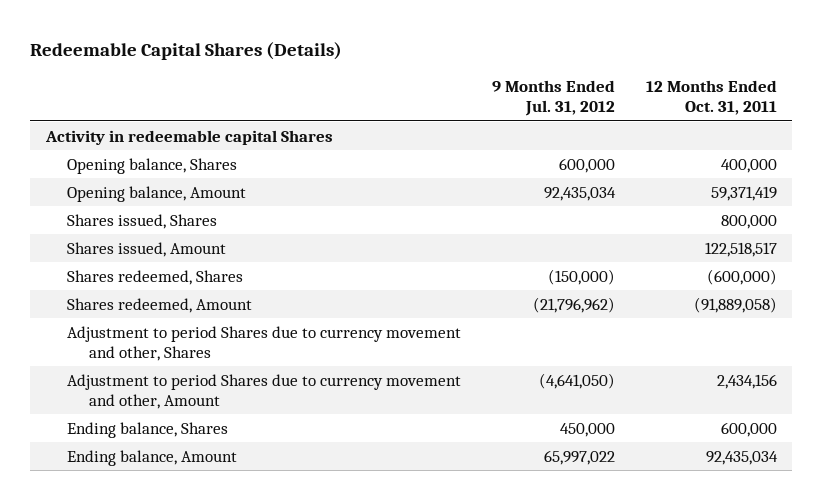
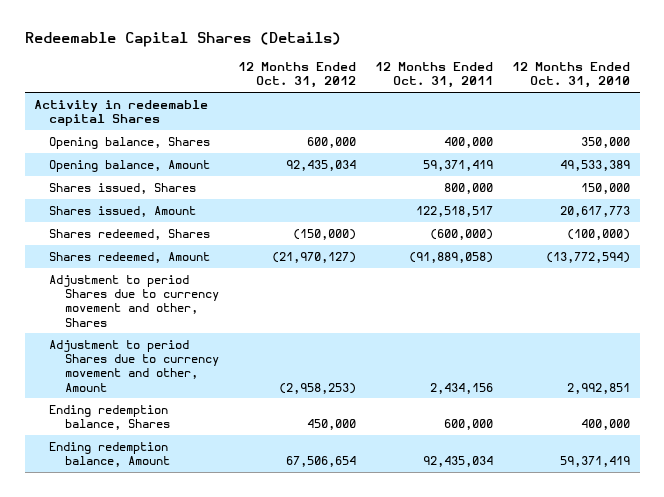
[492,80,616,117] 9 Months Ended Jul. 31, 2012 -> none
none -> [237,62,356,89] 12 Months Ended Oct. 31, 2012
none -> [512,62,631,89] 12 Months Ended Oct. 31, 2010
[67,421,229,438] Ending balance, Shares -> [49,404,170,431] Ending redemption balance, Shares
[67,449,238,466] Ending balance, Amount -> [49,441,170,468] Ending redemption balance, Amount

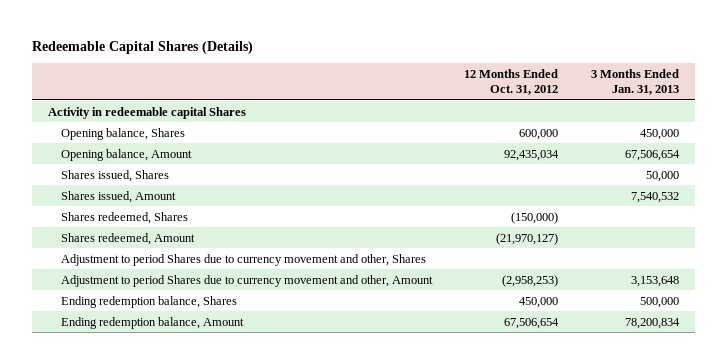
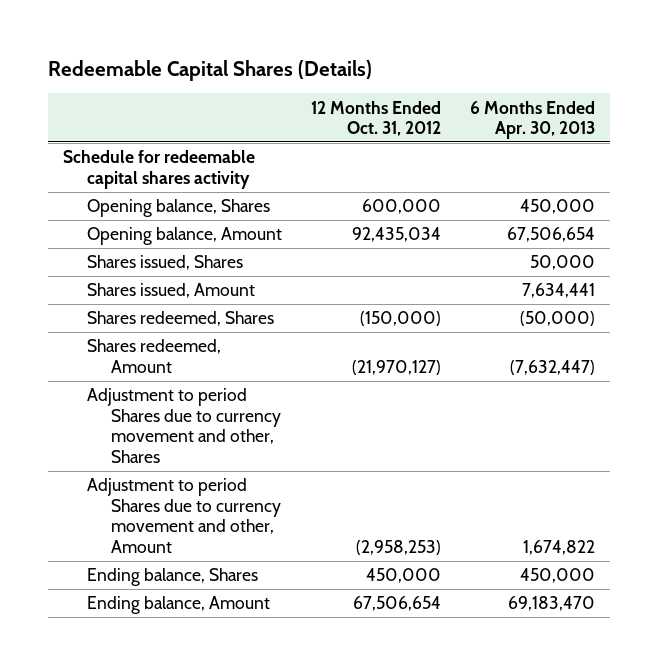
[591,69,680,96] 3 Months Ended Jan. 31, 2013 -> none
none -> [470,100,596,140] 6 Months Ended Apr. 30, 2013
[48,106,247,119] Activity in redeemable capital Shares -> [62,150,255,189] Schedule for redeemable capital shares activity
[60,295,237,308] Ending redemption balance, Shares -> [86,568,258,587] Ending balance, Shares
[60,316,244,329] Ending redemption balance, Amount -> [86,596,270,615] Ending balance, Amount

